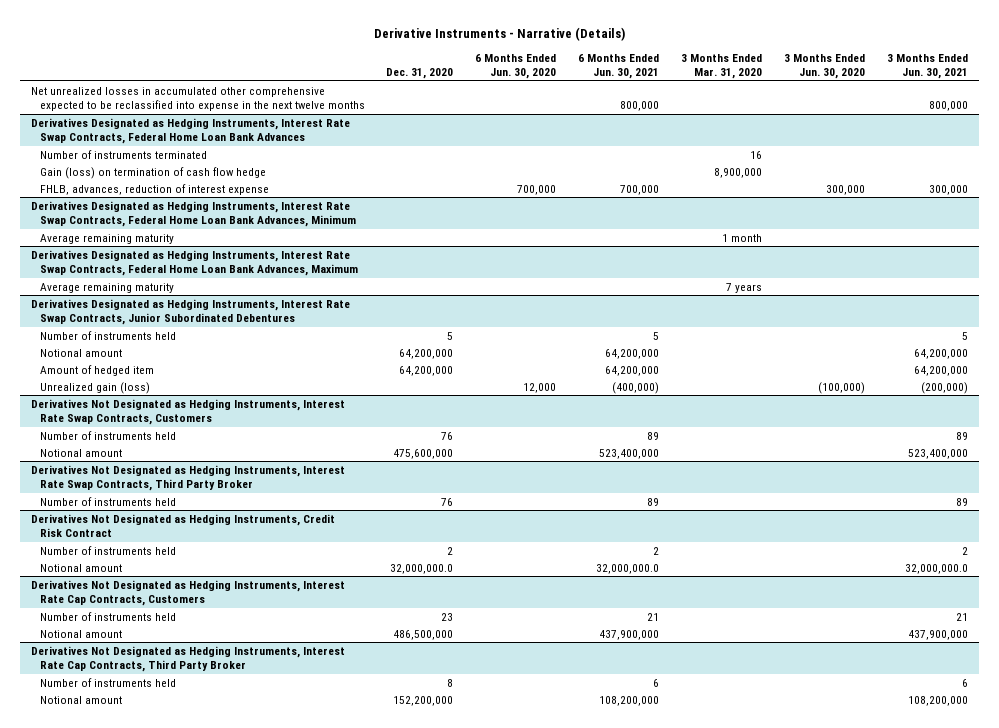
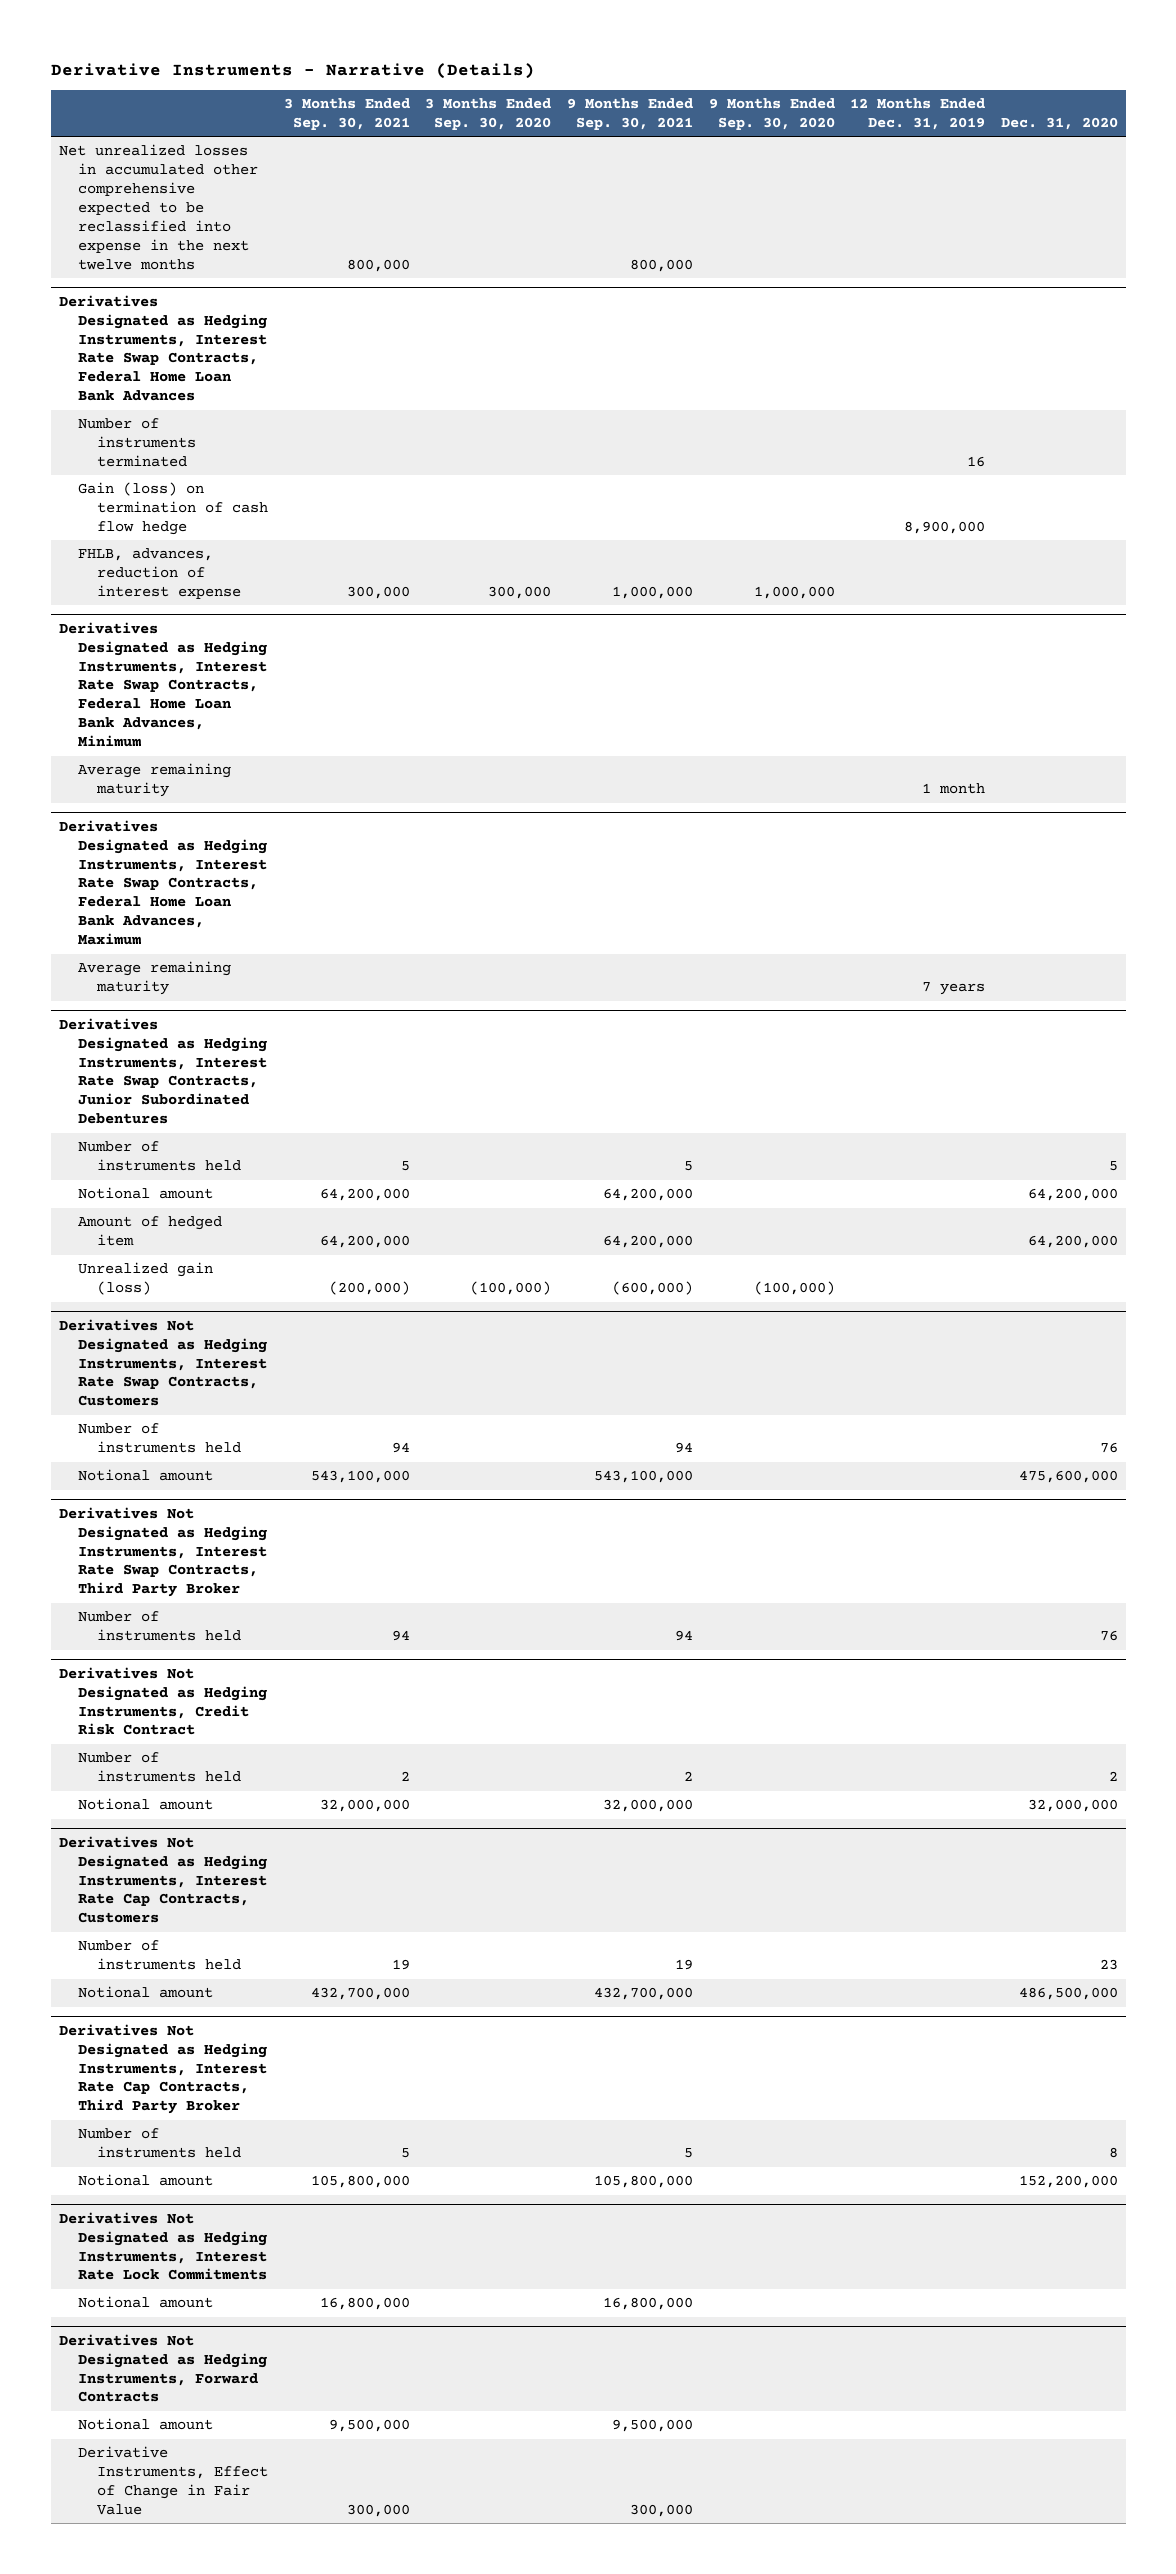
[475,53,557,80] 6 Months Ended Jun. 30, 2020 -> none
[578,53,660,80] 6 Months Ended Jun. 30, 2021 -> none
[681,53,763,80] 3 Months Ended Mar. 31, 2020 -> none
[784,53,866,80] 3 Months Ended Jun. 30, 2020 -> none
[887,53,969,80] 3 Months Ended Jun. 30, 2021 -> none
none -> [283,98,410,131] 3 Months Ended Sep. 30, 2021
none -> [425,98,552,131] 3 Months Ended Sep. 30, 2020
none -> [566,98,693,131] 9 Months Ended Sep. 30, 2021
none -> [708,98,835,131] 9 Months Ended Sep. 30, 2020
none -> [850,98,986,131] 12 Months Ended Dec. 31, 2019
[390,563,454,574] 32,000,000.0 -> [1027,1799,1118,1813] 32,000,000
none -> [58,2211,267,2281] Derivatives Not Designated as Hedging Instruments, Interest Rate Lock Commitments
none -> [77,2296,213,2309] Notional amount
none -> [58,2333,267,2403] Derivatives Not Designated as Hedging Instruments, Forward Contracts
none -> [77,2418,213,2431] Notional amount
none -> [77,2446,269,2516] Derivative Instruments, Effect of Change in Fair Value

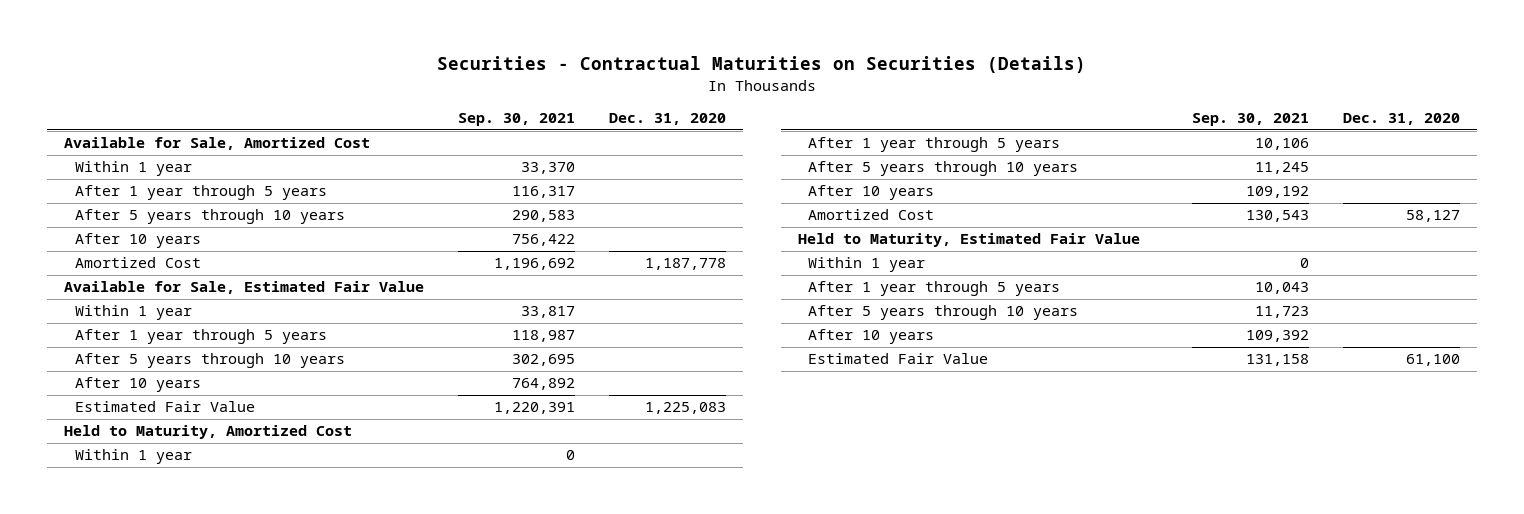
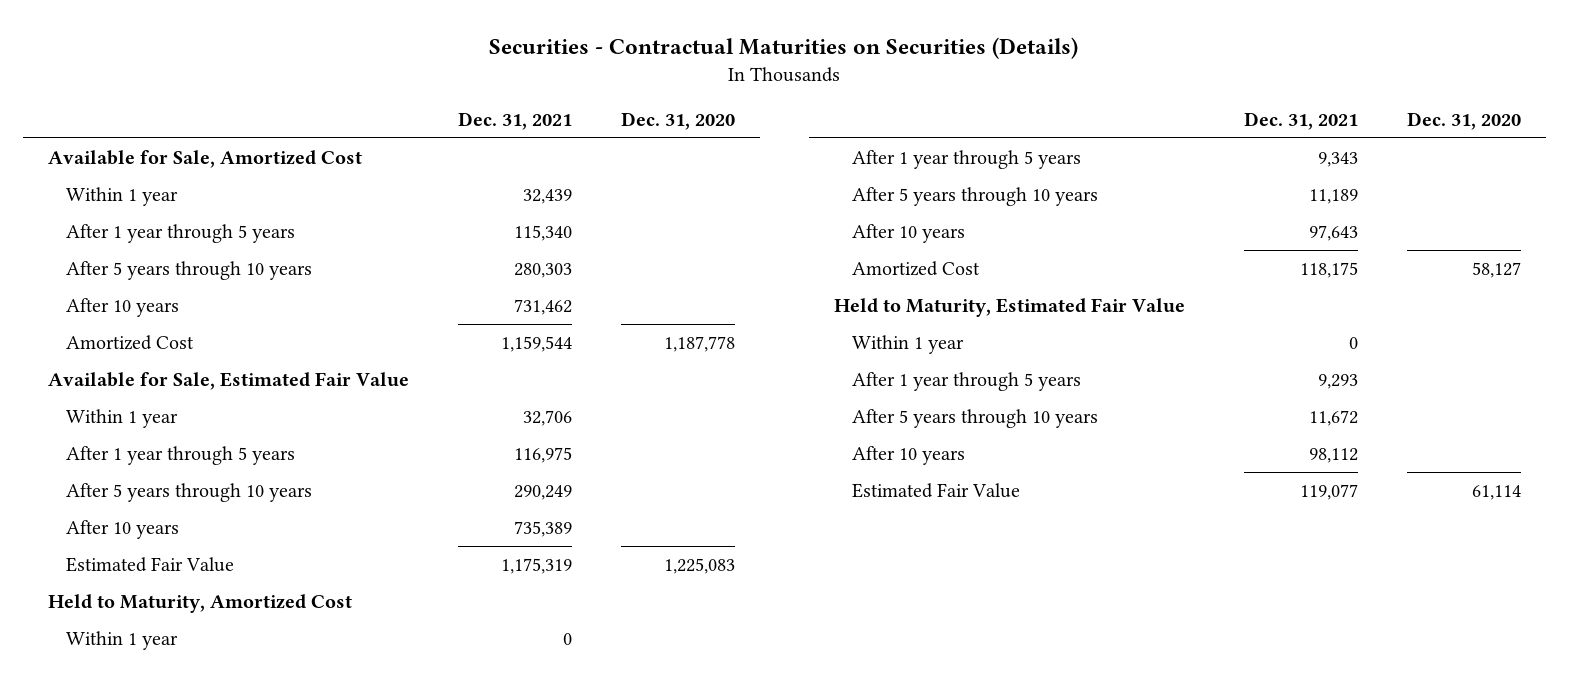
[458,113,576,127] Sep. 30, 2021 -> none
none -> [457,111,572,130] Dec. 31, 2021
[1405,354,1460,367] 61,100 -> [1471,484,1521,500] 61,114

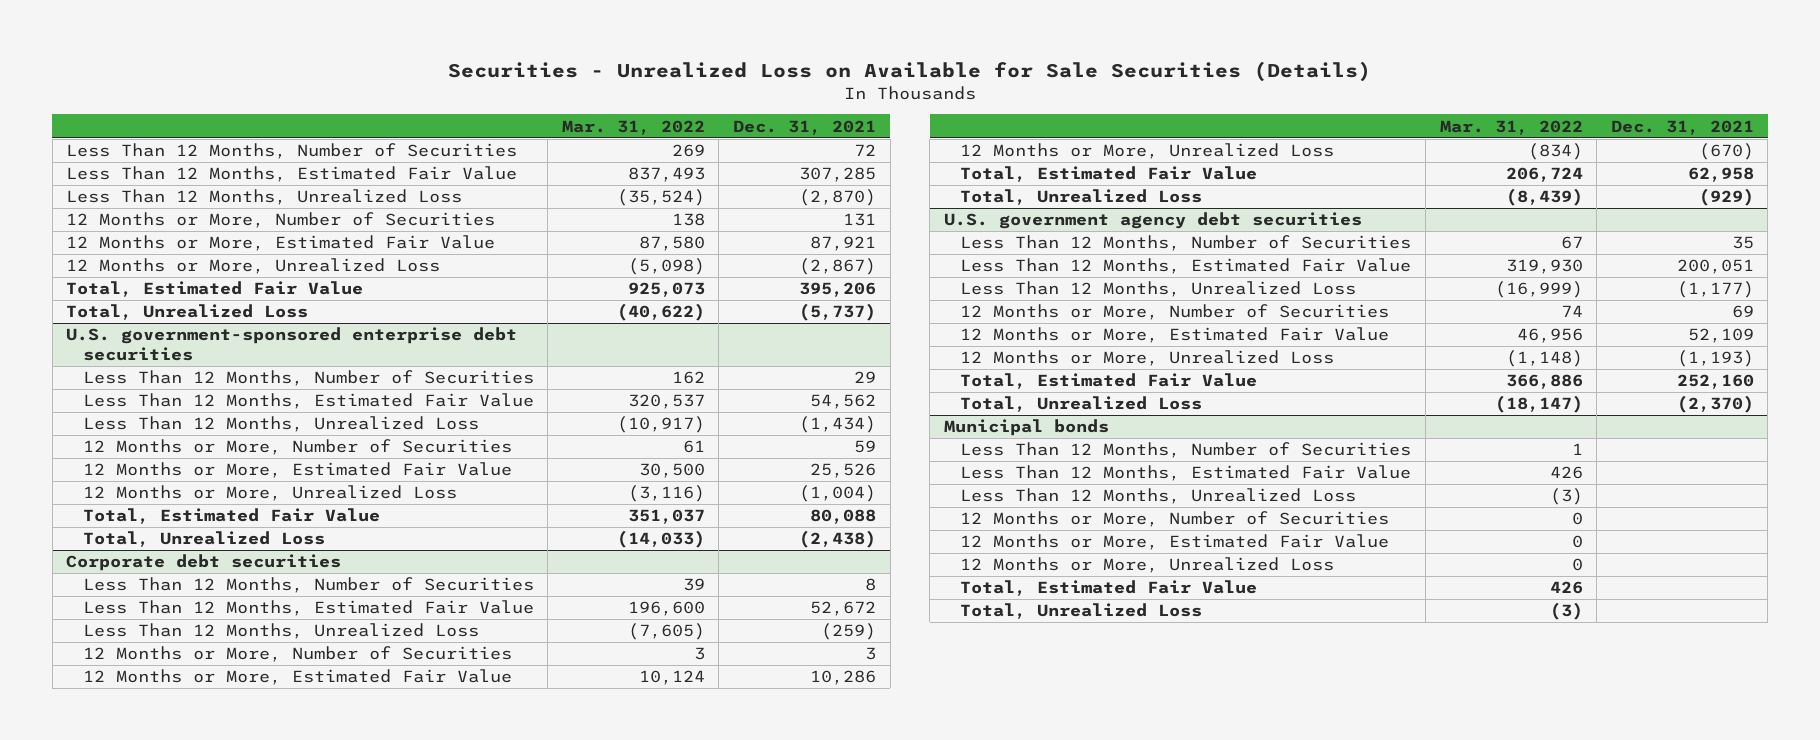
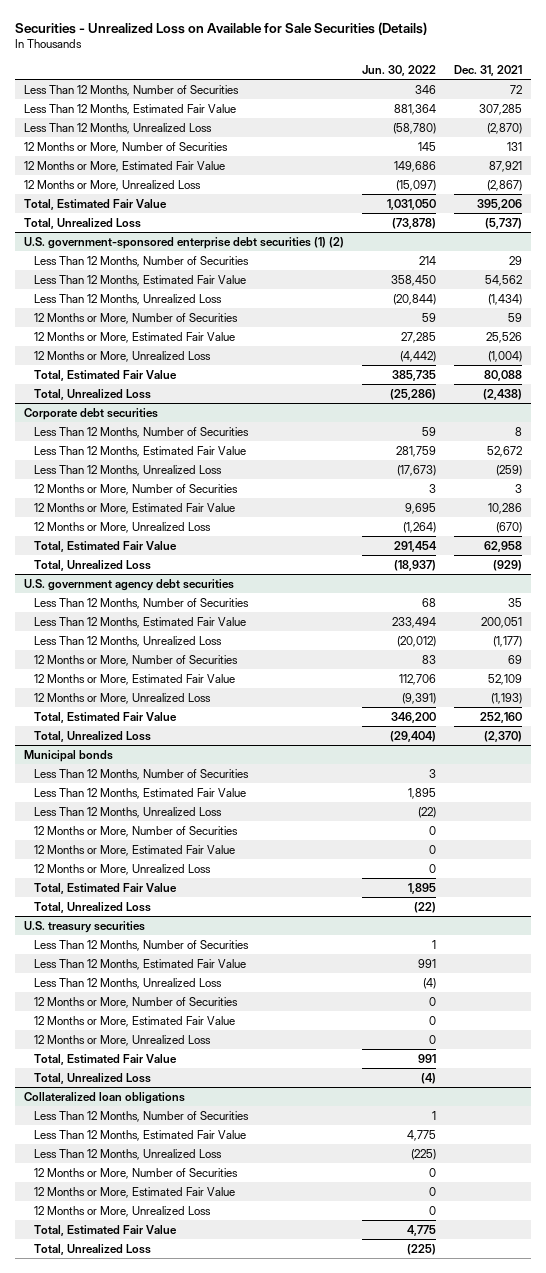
[561,119,705,135] Mar. 31, 2022 -> none
none -> [361,64,436,76] Jun. 30, 2022
[66,327,518,361] U.S. government-sponsored enterprise debt securities -> [23,236,344,249] U.S. government-sponsored enterprise debt securities (1) (2)
none -> [23,920,145,933] U.S. treasury securities
none -> [33,939,249,951] Less Than 12 Months, Number of Securities
none -> [33,958,246,970] Less Than 12 Months, Estimated Fair Value
none -> [33,977,222,989] Less Than 12 Months, Unrealized Loss
none -> [33,996,238,1008] 12 Months or More, Number of Securities
none -> [33,1015,235,1027] 12 Months or More, Estimated Fair Value
none -> [33,1034,211,1046] 12 Months or More, Unrealized Loss
none -> [33,1053,177,1065] Total, Estimated Fair Value
none -> [33,1072,151,1084] Total, Unrealized Loss
none -> [23,1091,185,1104] Collateralized loan obligations
none -> [33,1110,249,1122] Less Than 12 Months, Number of Securities
none -> [33,1129,246,1141] Less Than 12 Months, Estimated Fair Value
none -> [33,1148,222,1160] Less Than 12 Months, Unrealized Loss
none -> [33,1167,238,1179] 12 Months or More, Number of Securities
none -> [33,1186,235,1198] 12 Months or More, Estimated Fair Value
none -> [33,1205,211,1217] 12 Months or More, Unrealized Loss
none -> [33,1224,177,1236] Total, Estimated Fair Value
none -> [33,1243,151,1255] Total, Unrealized Loss

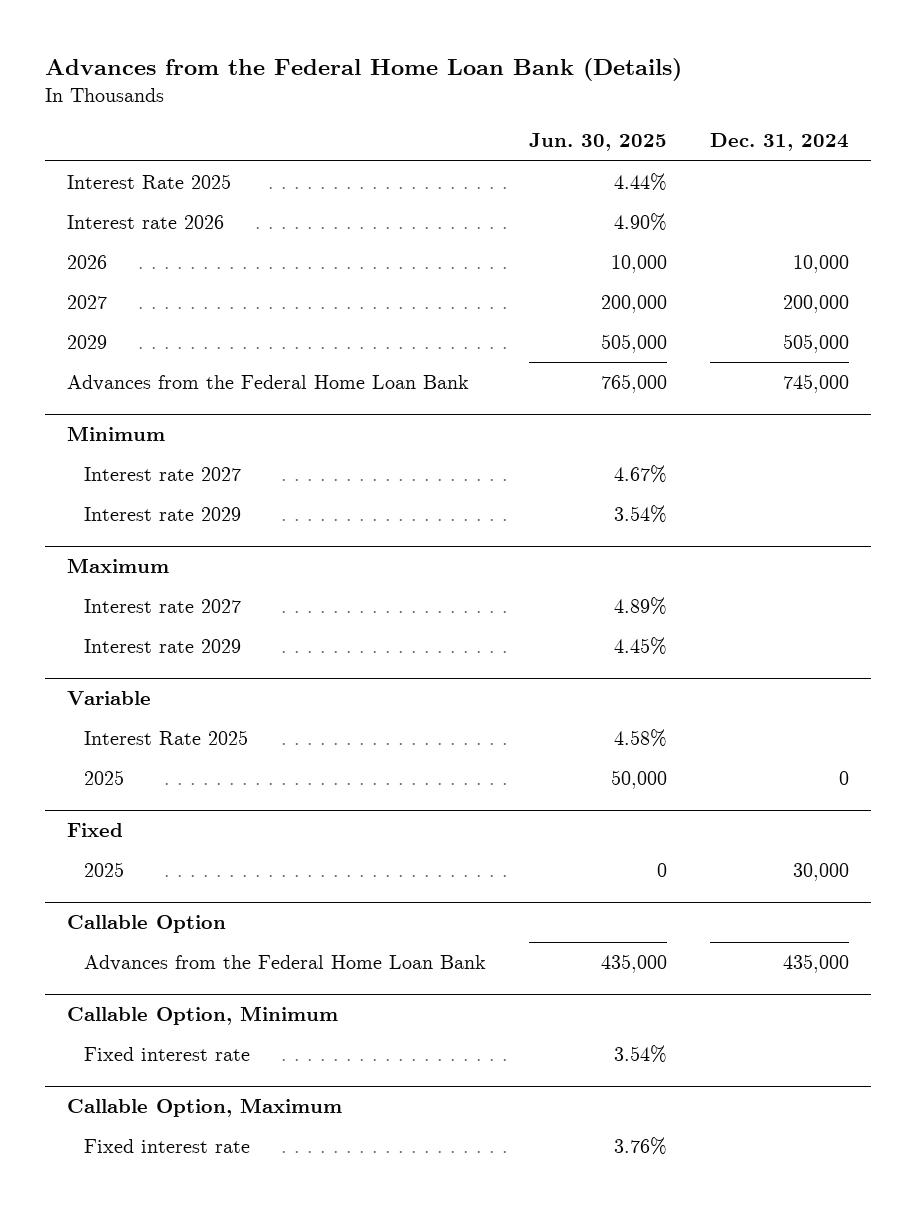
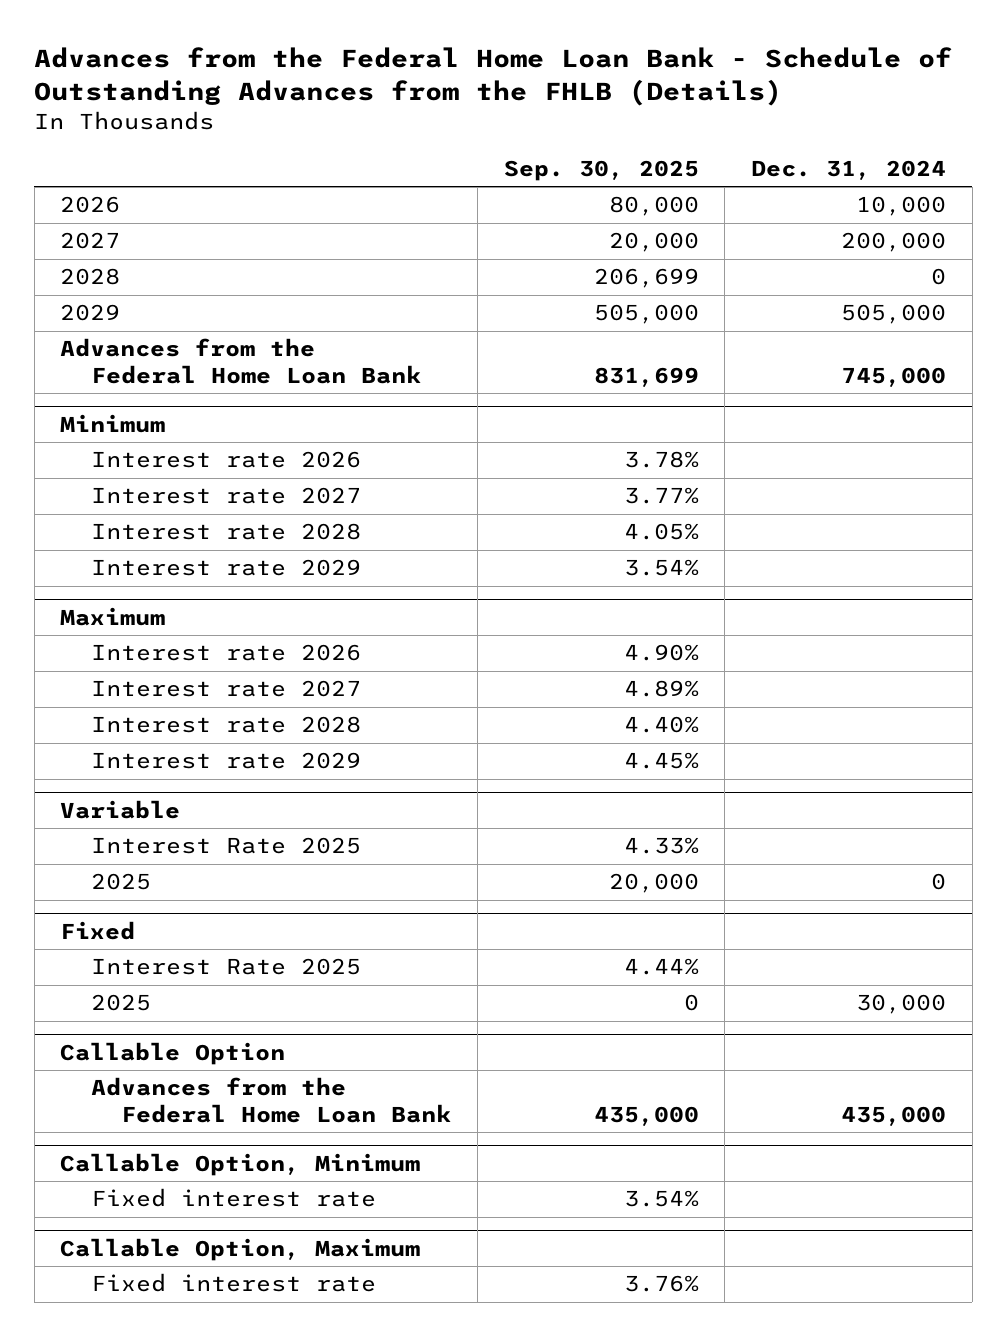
[45,58,683,82] Advances from the Federal Home Loan Bank (Details) -> [34,47,953,107] Advances from the Federal Home Loan Bank - Schedule of Outstanding Advances from the FHLB (Details)
[529,133,668,152] Jun. 30, 2025 -> none
none -> [503,159,699,181] Sep. 30, 2025
[66,173,231,189] Interest Rate 2025 -> none
[66,214,224,229] Interest rate 2026 -> none
none -> [60,268,121,286] 2028
none -> [90,451,361,469] Interest rate 2026
none -> [90,523,361,541] Interest rate 2028
none -> [90,644,361,662] Interest rate 2026
none -> [90,716,361,734] Interest rate 2028
none -> [90,958,361,976] Interest Rate 2025

